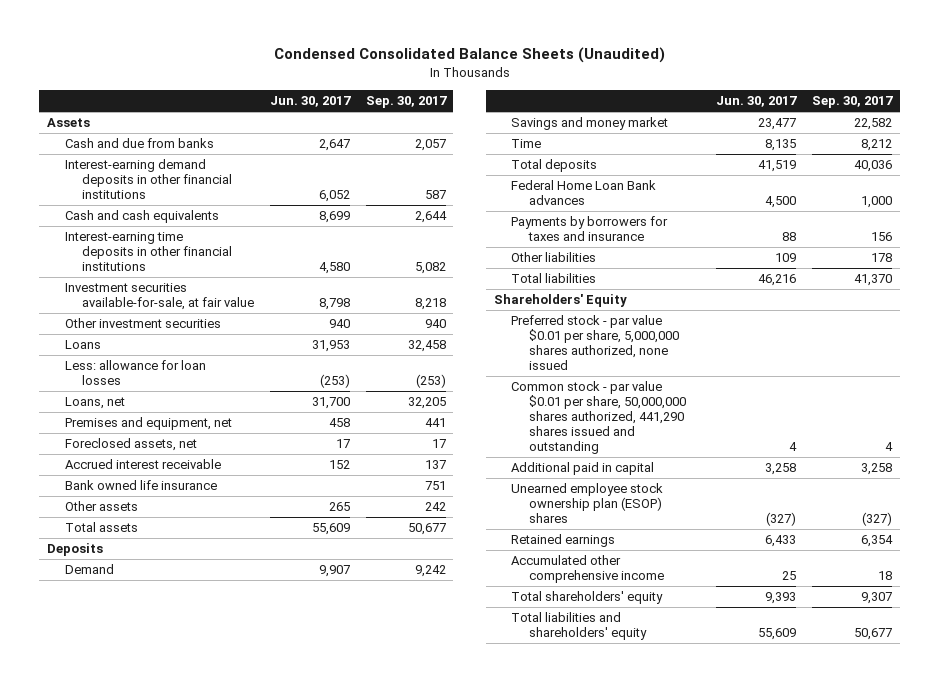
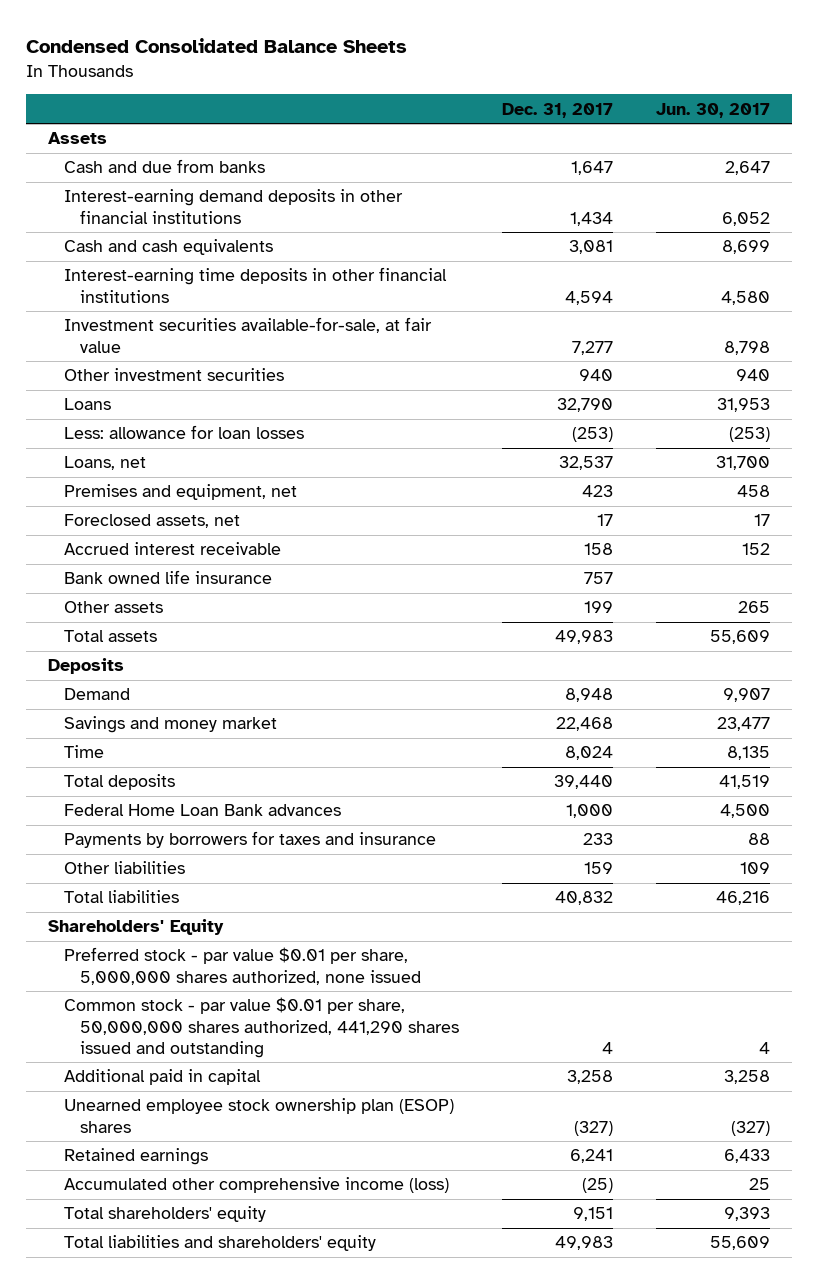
[273,47,665,64] Condensed Consolidated Balance Sheets (Unaudited) -> [26,38,408,54] Condensed Consolidated Balance Sheets
[365,96,447,109] Sep. 30, 2017 -> none
none -> [502,102,614,118] Dec. 31, 2017
[511,555,664,584] Accumulated other comprehensive income -> [63,1177,449,1194] Accumulated other comprehensive income (loss)

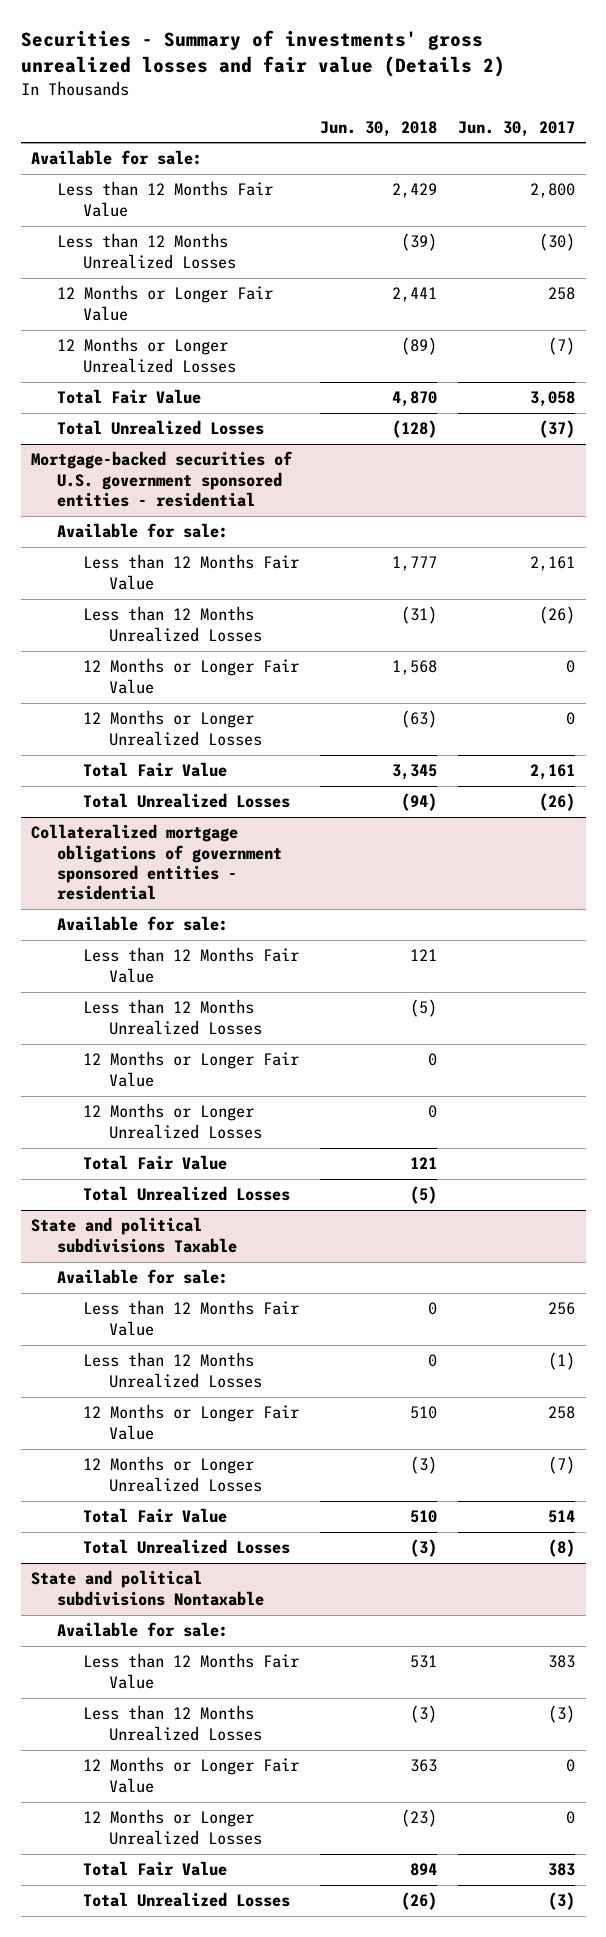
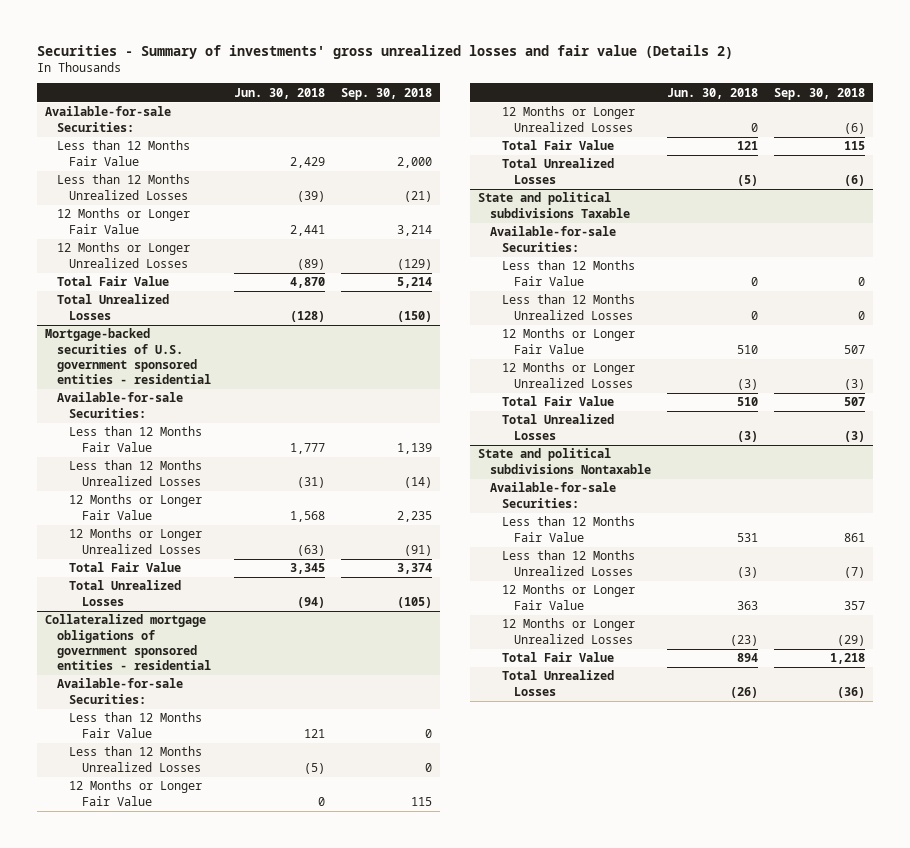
[458,120,576,137] Jun. 30, 2017 -> none
none -> [341,87,433,100] Sep. 30, 2018
[31,150,203,166] Available for sale: -> [45,106,172,132] Available-for-sale Securities:
[56,523,228,539] Available for sale: -> [57,392,184,418] Available-for-sale Securities:
[56,916,228,932] Available for sale: -> [57,678,184,704] Available-for-sale Securities:
[56,1269,228,1285] Available for sale: -> [489,226,616,252] Available-for-sale Securities:
[56,1622,228,1638] Available for sale: -> [489,482,616,508] Available-for-sale Securities:

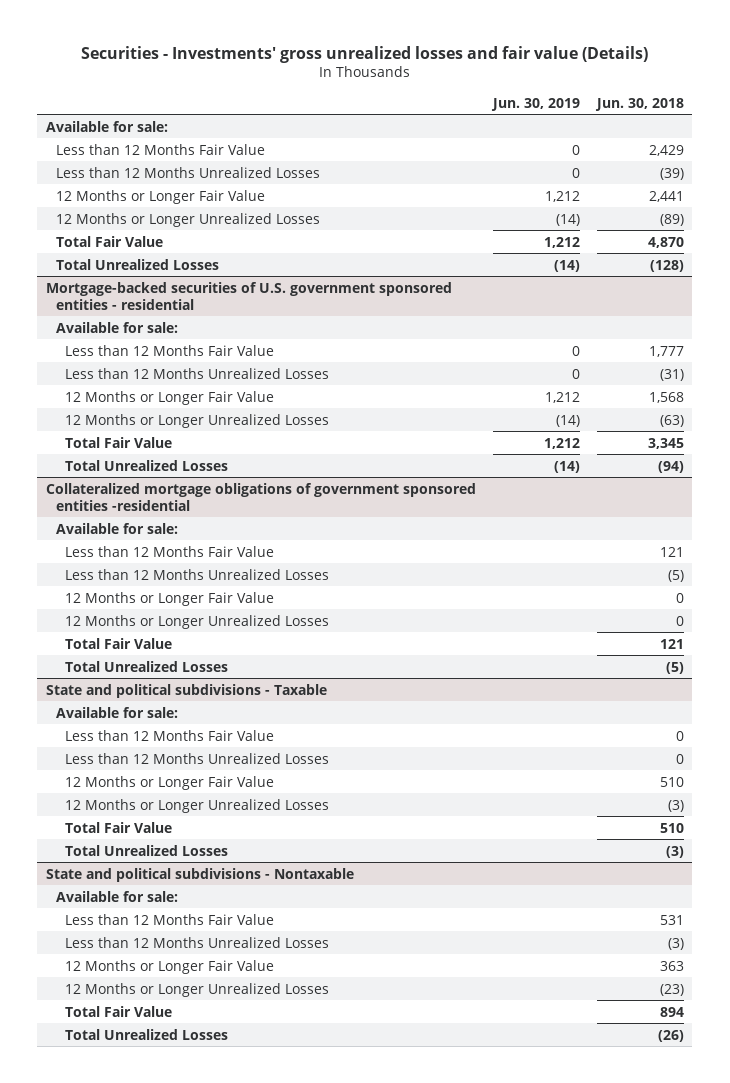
[37,44,734,59] Securities - Summary of investments' gross unrealized losses and fair value (Details 2) -> [80,45,648,63] Securities - Investments' gross unrealized losses and fair value (Details)
[341,87,433,100] Sep. 30, 2018 -> none
none -> [490,97,580,111] Jun. 30, 2019
[45,106,172,132] Available-for-sale Securities: -> [45,120,168,132] Available for sale:
[57,392,184,418] Available-for-sale Securities: -> [55,321,178,333] Available for sale:
[45,614,212,671] Collateralized mortgage obligations of government sponsored entities - residential -> [45,482,476,511] Collateralized mortgage obligations of government sponsored entities -residential
[57,678,184,704] Available-for-sale Securities: -> [55,522,178,534] Available for sale:
[477,192,630,218] State and political subdivisions Taxable -> [45,683,327,698] State and political subdivisions - Taxable
[489,226,616,252] Available-for-sale Securities: -> [55,706,178,718] Available for sale:
[477,448,651,474] State and political subdivisions Nontaxable -> [45,867,354,882] State and political subdivisions - Nontaxable
[489,482,616,508] Available-for-sale Securities: -> [55,890,178,902] Available for sale:

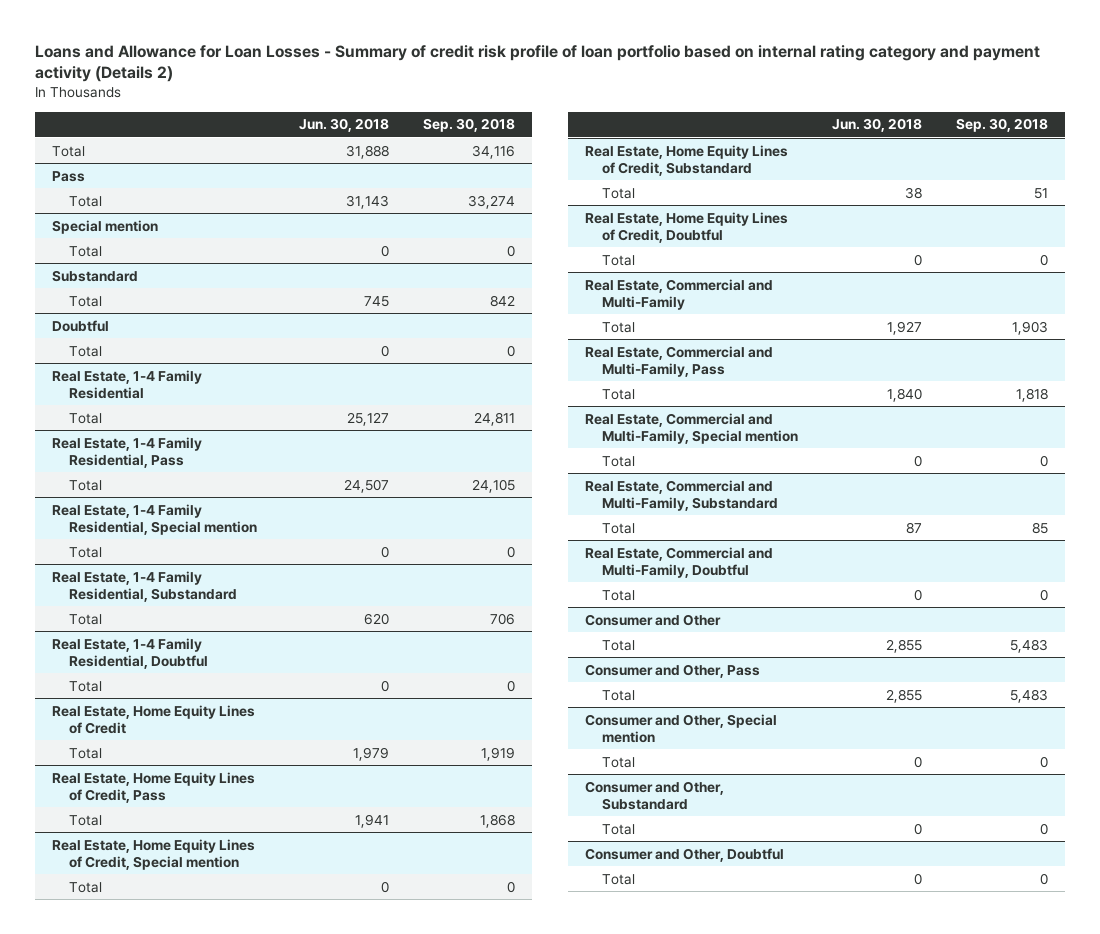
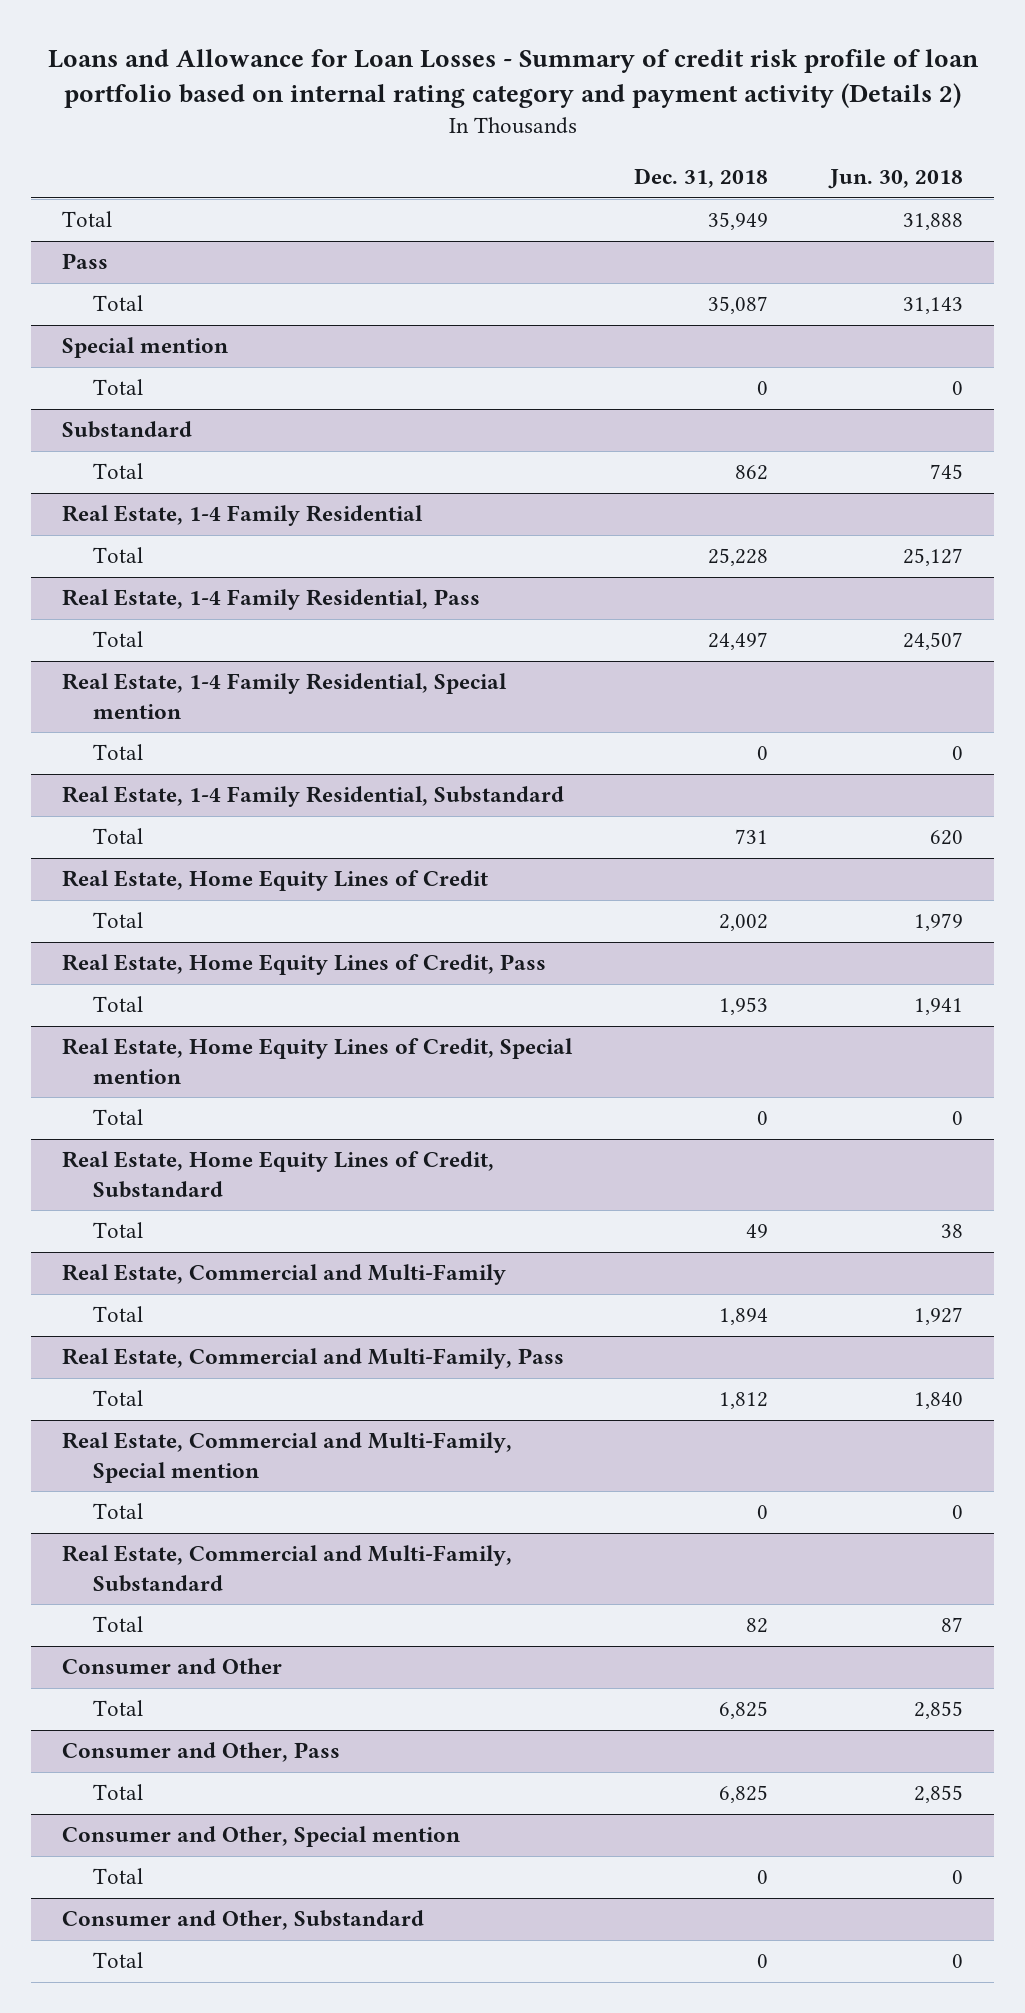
[423,118,516,133] Sep. 30, 2018 -> none
none -> [634,168,769,189] Dec. 31, 2018
[51,319,109,332] Doubtful -> none
[68,345,102,357] Total -> none
[51,637,208,669] Real Estate, 1-4 Family Residential, Doubtful -> none
[68,680,102,692] Total -> none
[584,211,788,243] Real Estate, Home Equity Lines of Credit, Doubtful -> none
[601,254,635,266] Total -> none
[584,546,773,578] Real Estate, Commercial and Multi-Family, Doubtful -> none
[601,589,635,601] Total -> none
[584,847,784,862] Consumer and Other, Doubtful -> none
[601,873,635,885] Total -> none

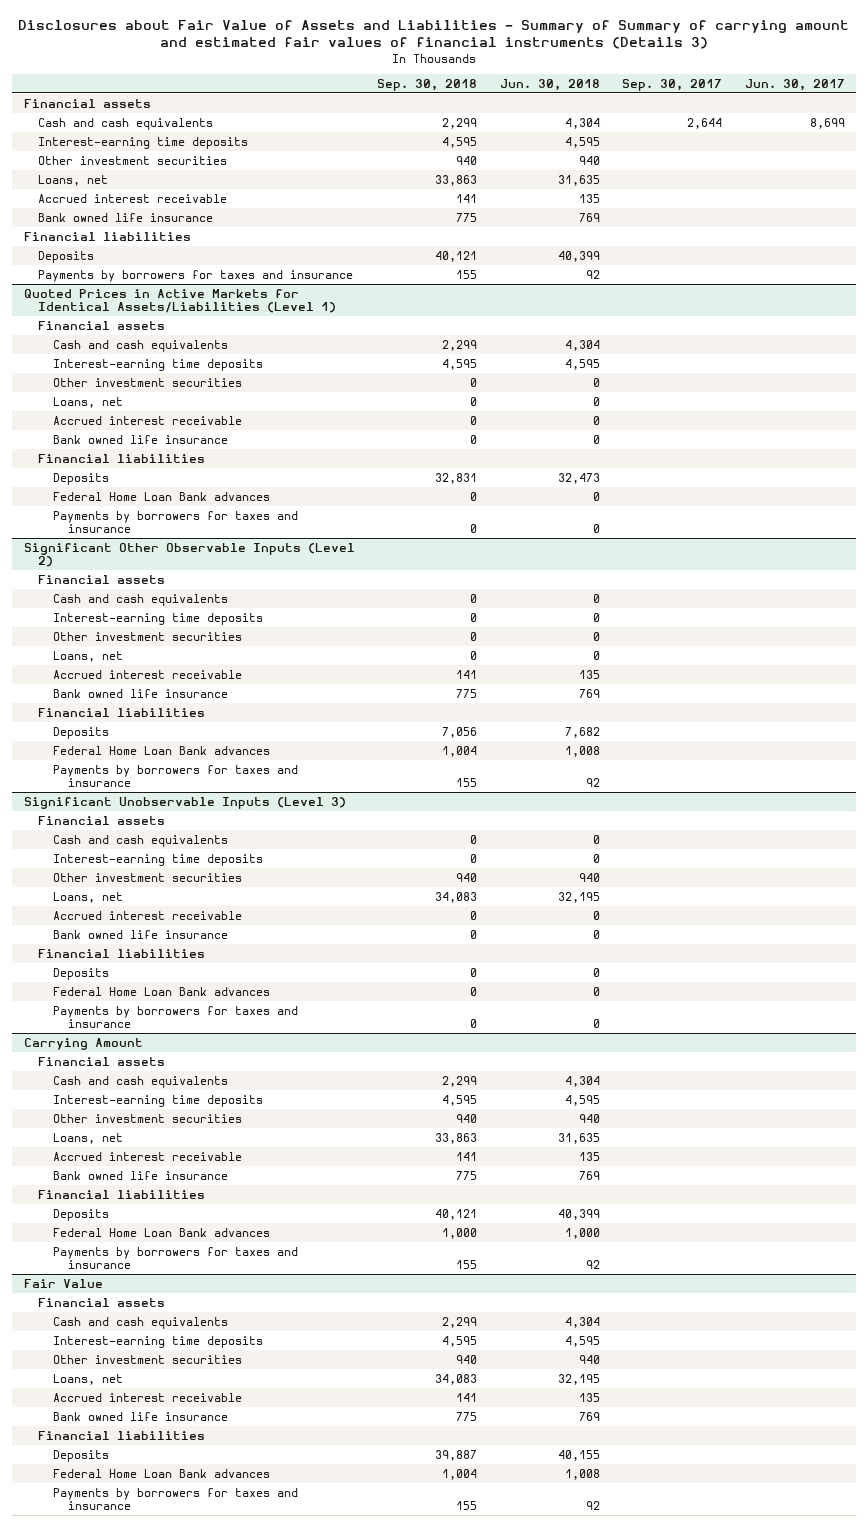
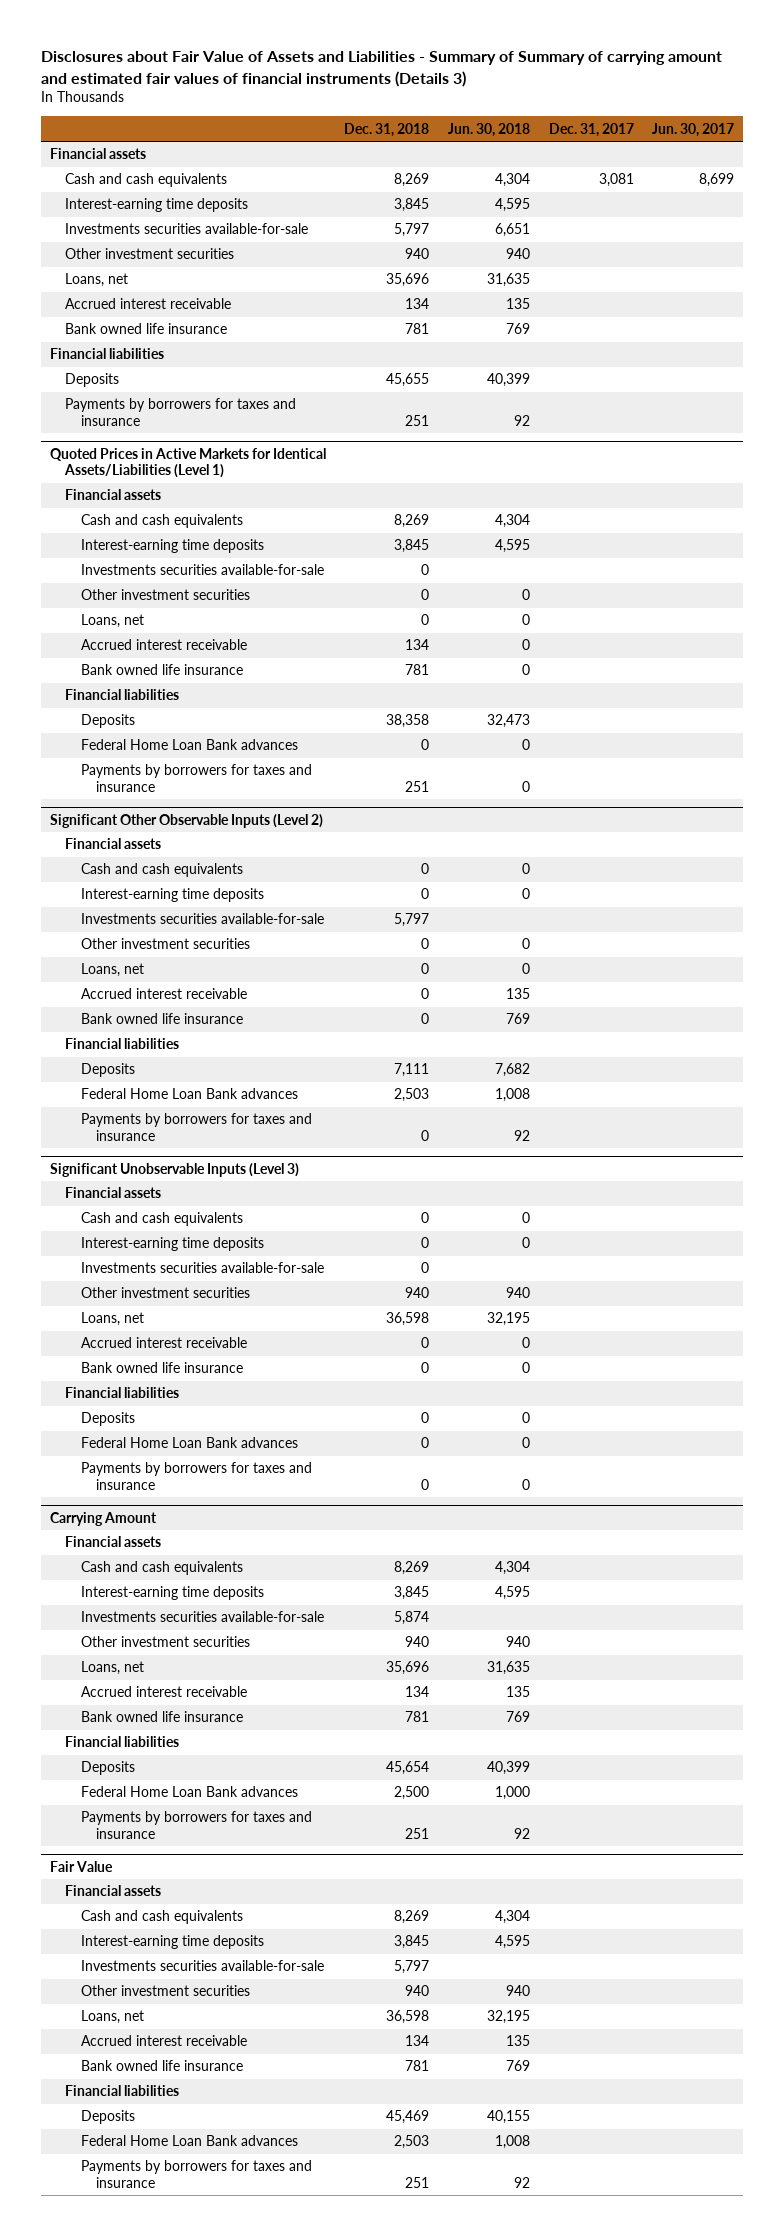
[377,78,478,91] Sep. 30, 2018 -> none
[622,78,723,91] Sep. 30, 2017 -> none
none -> [344,122,430,137] Dec. 31, 2018
none -> [548,122,634,137] Dec. 31, 2017
none -> [65,223,309,235] Investments securities available-for-sale
none -> [80,564,324,576] Investments securities available-for-sale
none -> [80,913,324,925] Investments securities available-for-sale
none -> [80,1262,324,1274] Investments securities available-for-sale
none -> [80,1611,324,1623] Investments securities available-for-sale
none -> [80,1960,324,1972] Investments securities available-for-sale

